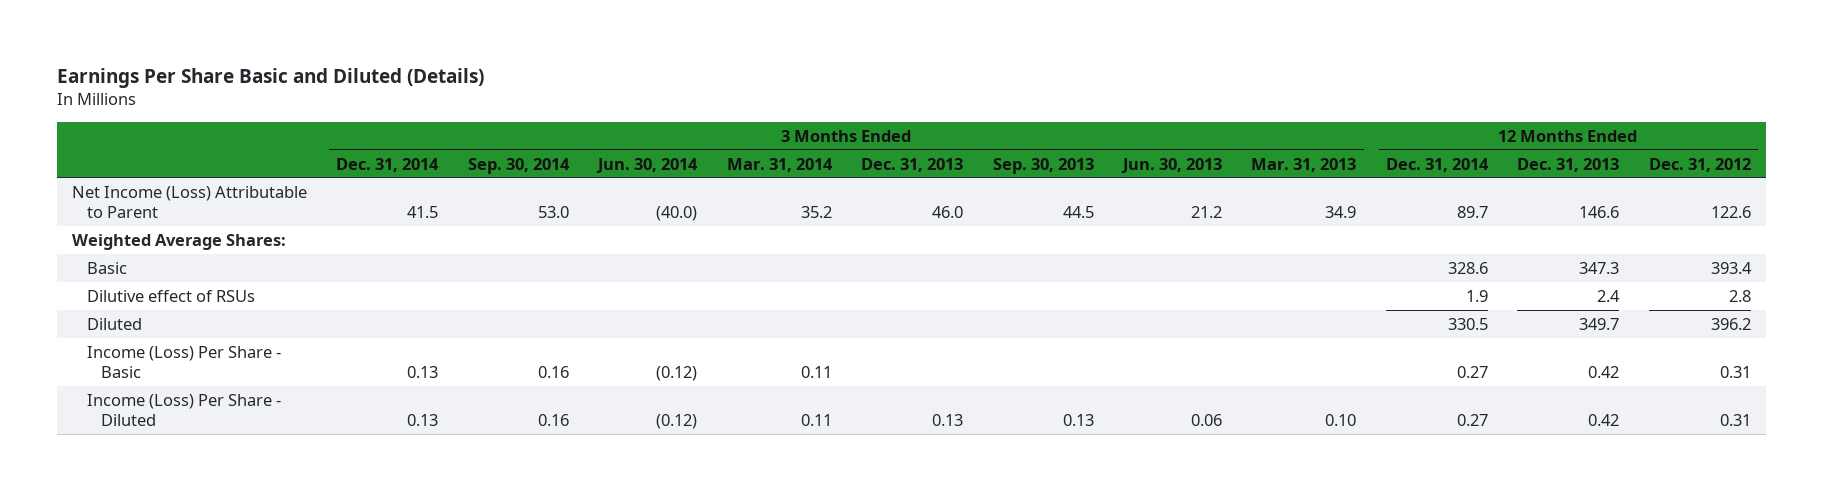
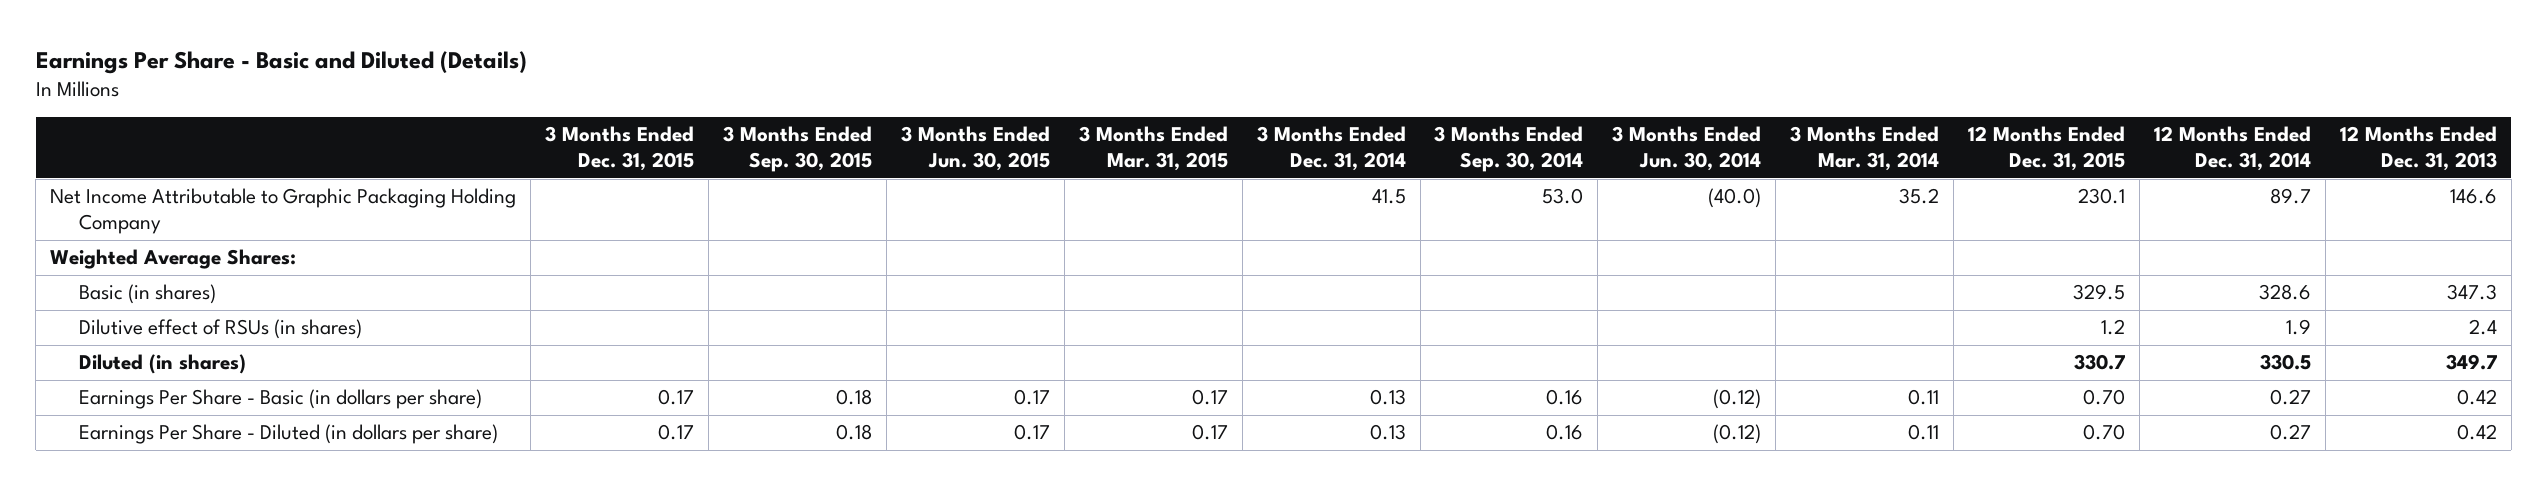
[56,67,484,88] Earnings Per Share Basic and Diluted (Details) -> [35,51,527,75] Earnings Per Share - Basic and Diluted (Details)
[861,157,964,172] Dec. 31, 2013 -> none
[992,157,1094,174] Sep. 30, 2013 -> none
[1120,157,1222,173] Jun. 30, 2013 -> none
[1251,157,1357,172] Mar. 31, 2013 -> none
[1648,157,1751,172] Dec. 31, 2012 -> none
none -> [545,126,695,172] 3 Months Ended Dec. 31, 2015
none -> [722,126,872,173] 3 Months Ended Sep. 30, 2015
none -> [900,126,1050,172] 3 Months Ended Jun. 30, 2015
none -> [1078,126,1228,172] 3 Months Ended Mar. 31, 2015
none -> [1968,126,2126,172] 12 Months Ended Dec. 31, 2015
[71,185,307,219] Net Income (Loss) Attributable to Parent -> [50,188,517,235] Net Income Attributable to Graphic Packaging Holding Company
[86,261,127,274] Basic -> [78,284,216,305] Basic (in shares)
[86,289,255,302] Dilutive effect of RSUs -> [78,319,362,340] Dilutive effect of RSUs (in shares)
[86,317,142,330] Diluted -> [78,354,246,375] Diluted (in shares)
[86,345,281,379] Income (Loss) Per Share - Basic -> [78,389,482,410] Earnings Per Share - Basic (in dollars per share)
[86,393,281,427] Income (Loss) Per Share - Diluted -> [78,424,498,445] Earnings Per Share - Diluted (in dollars per share)

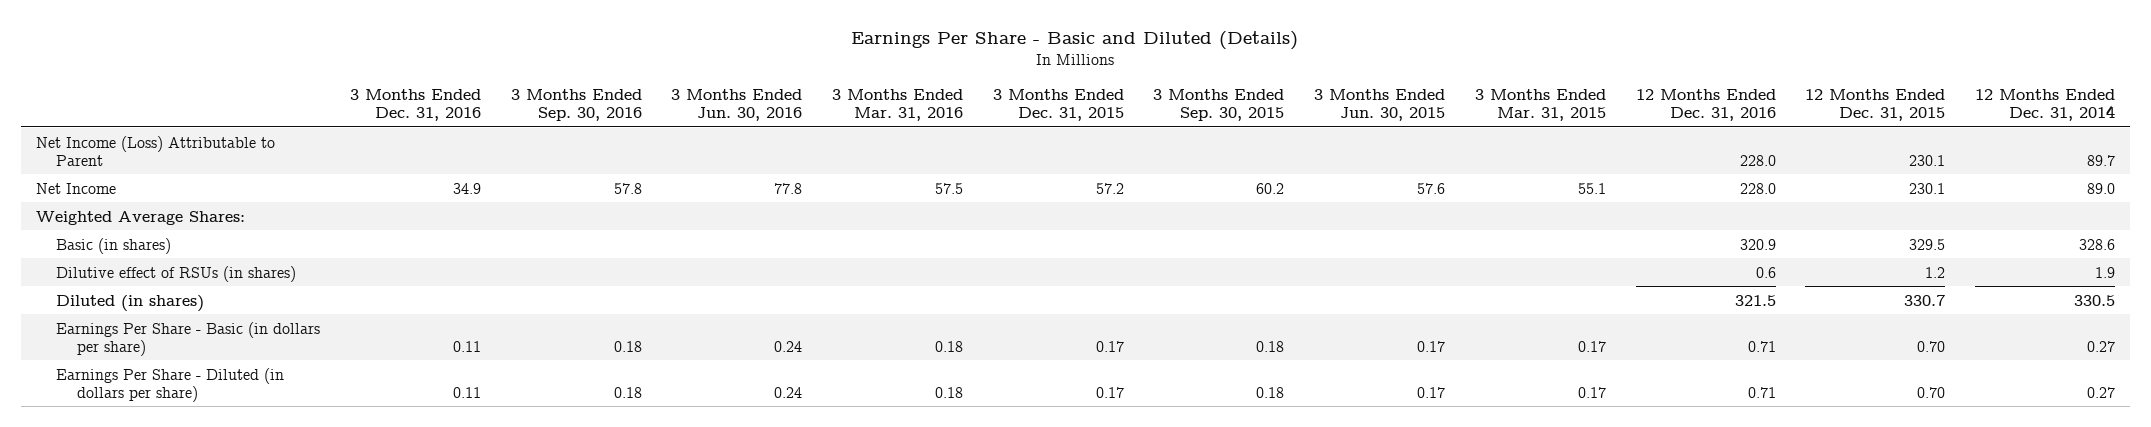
[1256,126,1406,172] 3 Months Ended Dec. 31, 2014 -> none
[1434,126,1584,173] 3 Months Ended Sep. 30, 2014 -> none
[1612,126,1762,172] 3 Months Ended Jun. 30, 2014 -> none
[1790,126,1940,172] 3 Months Ended Mar. 31, 2014 -> none
[2339,126,2497,172] 12 Months Ended Dec. 31, 2013 -> none
none -> [349,88,481,121] 3 Months Ended Dec. 31, 2016
none -> [510,88,642,121] 3 Months Ended Sep. 30, 2016
none -> [671,88,803,121] 3 Months Ended Jun. 30, 2016
none -> [832,88,964,121] 3 Months Ended Mar. 31, 2016
none -> [1635,88,1776,121] 12 Months Ended Dec. 31, 2016
[50,188,517,235] Net Income Attributable to Graphic Packaging Holding Company -> [35,135,275,166] Net Income (Loss) Attributable to Parent
none -> [35,182,116,194] Net Income

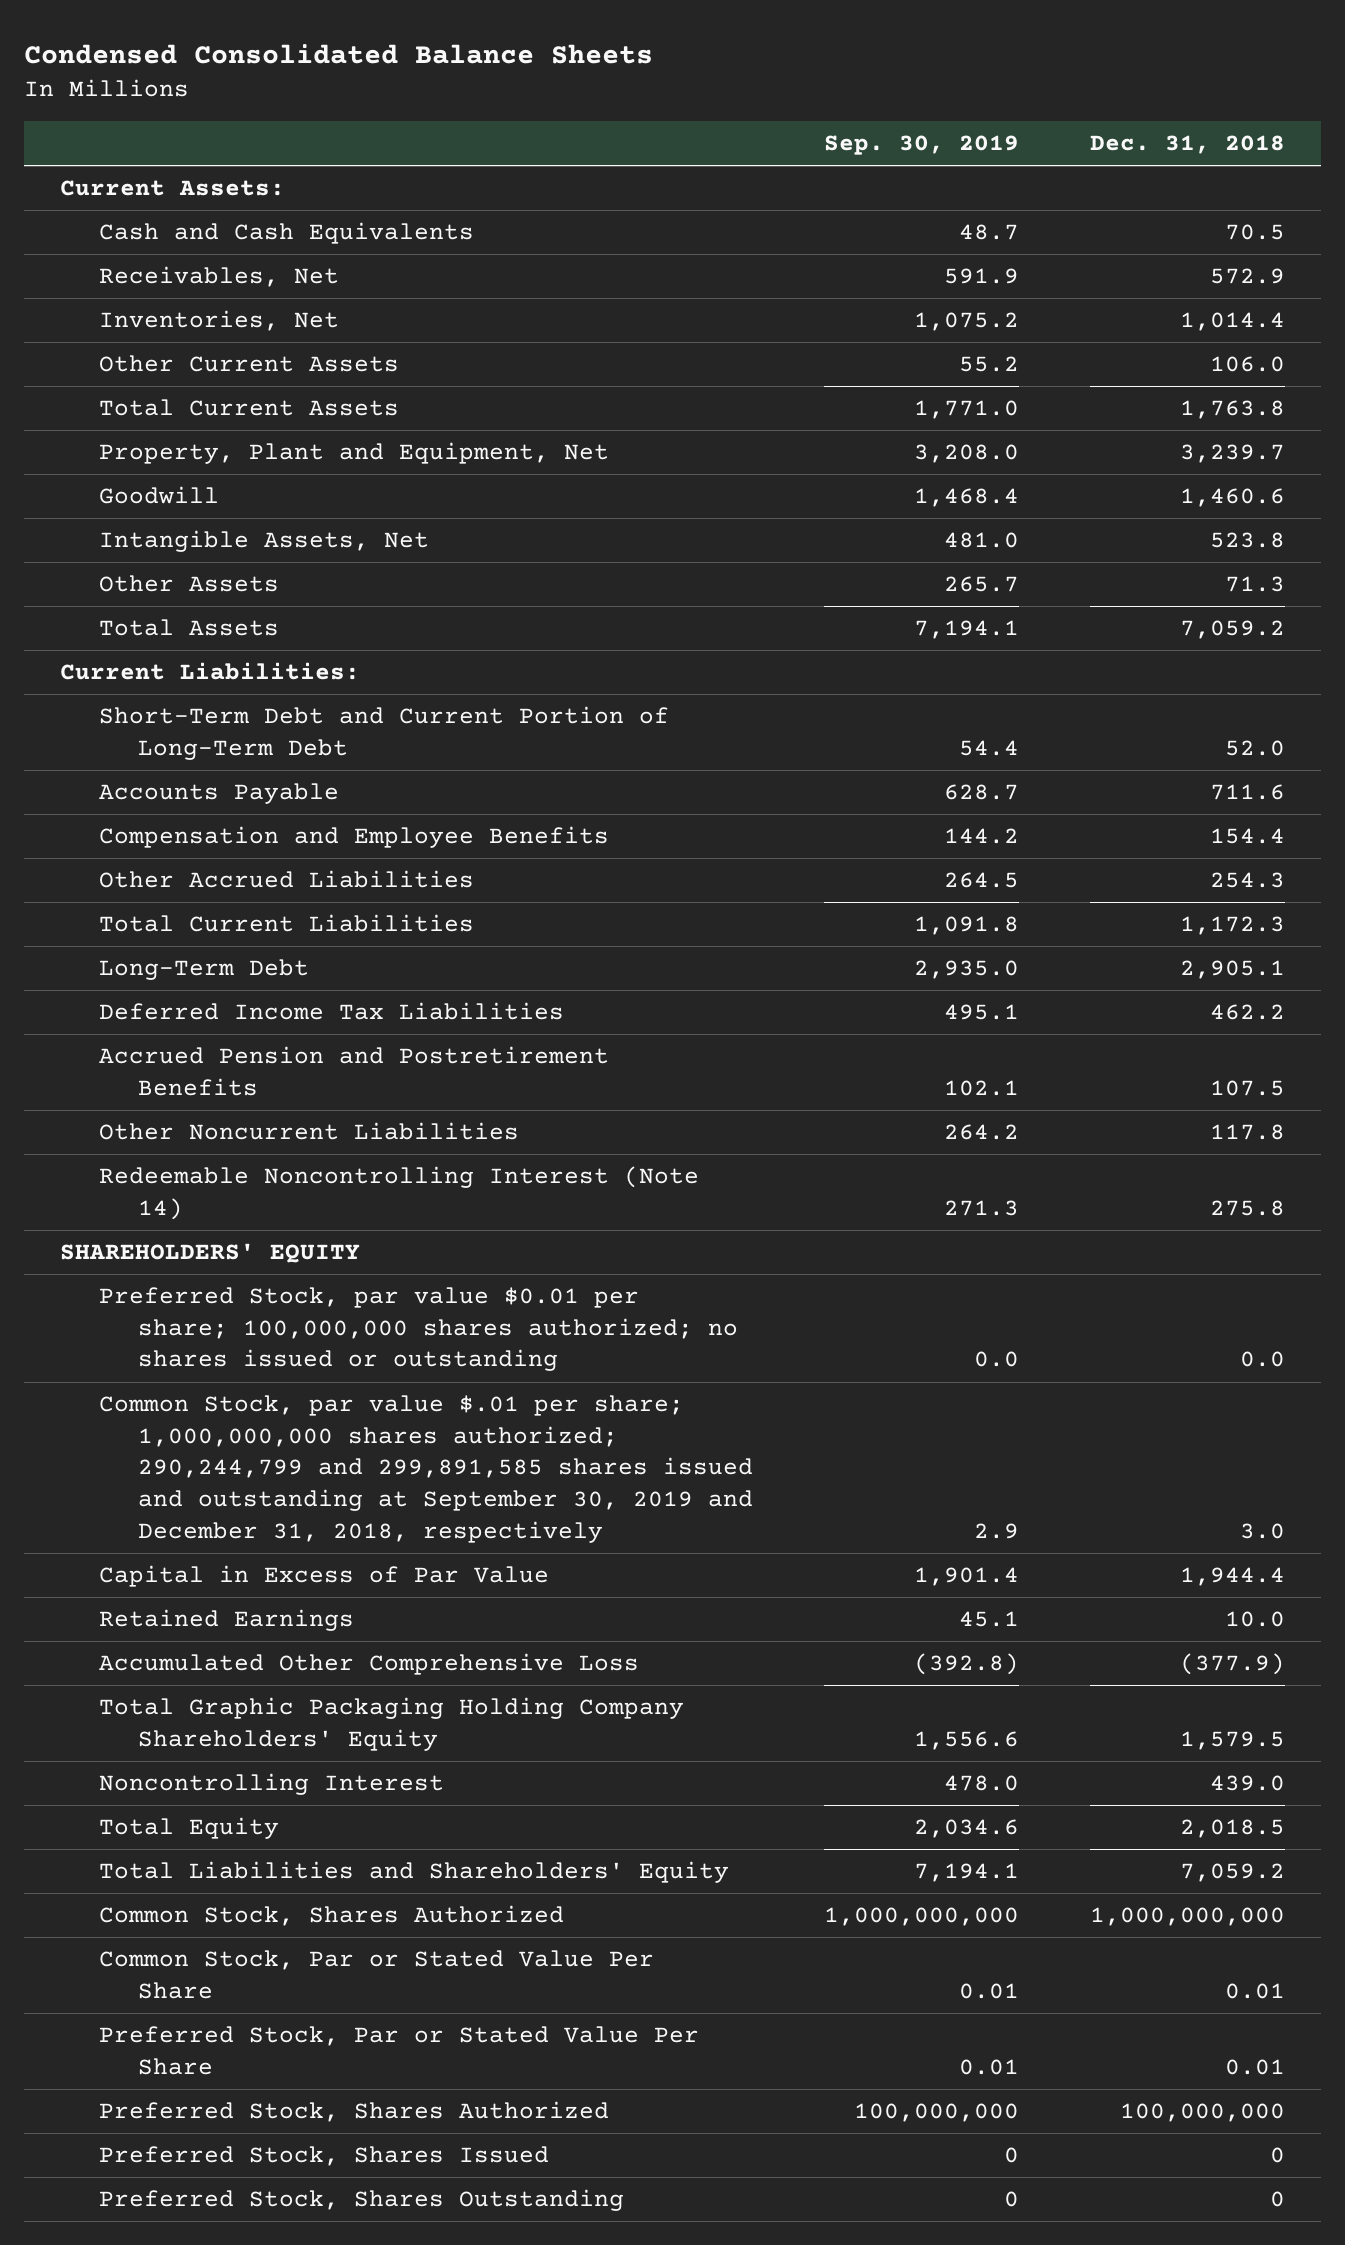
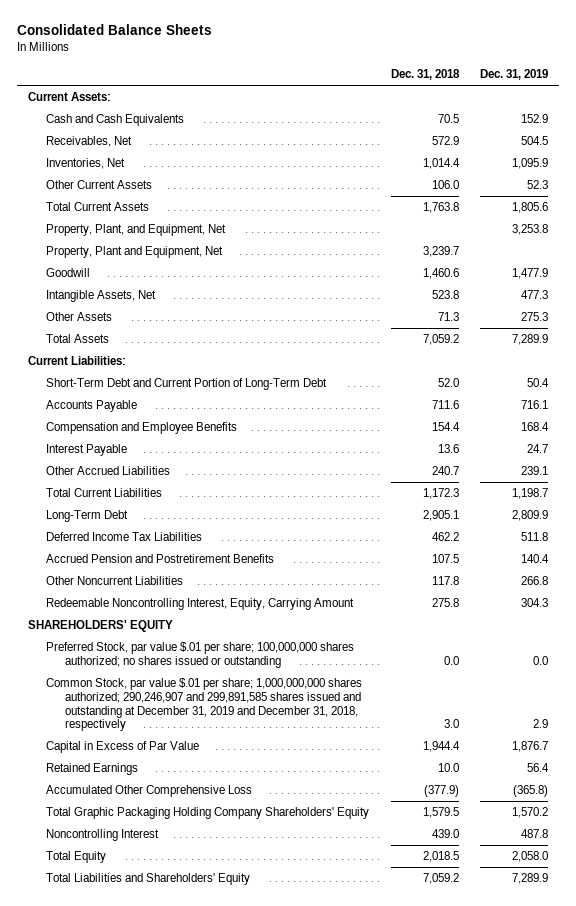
[24,43,654,64] Condensed Consolidated Balance Sheets -> [17,24,213,36] Consolidated Balance Sheets
[823,134,1019,155] Sep. 30, 2019 -> none
none -> [479,68,548,80] Dec. 31, 2019
none -> [46,224,227,237] Property, Plant, and Equipment, Net
none -> [46,444,128,457] Interest Payable
[1210,872,1286,889] 254.3 -> [431,466,459,476] 240.7
[98,1166,699,1220] Redeemable Noncontrolling Interest (Note 14) -> [46,598,355,611] Redeemable Noncontrolling Interest, Equity, Carrying Amount
[98,1287,738,1372] Preferred Stock, par value $0.01 per share; 100,000,000 shares authorized; no shares issued or outstanding -> [46,642,355,668] Preferred Stock, par value $.01 per share; 100,000,000 shares authorized; no shares issued or outstanding
[98,1395,753,1543] Common Stock, par value $.01 per share; 1,000,000,000 shares authorized; 290,244,799 and 299,891,585 shares issued and outstanding at September 30, 2019 and December 31, 2018, respectively -> [46,678,363,732] Common Stock, par value $.01 per share; 1,000,000,000 shares authorized; 290,246,907 and 299,891,585 shares issued and outstanding at December 31, 2019 and December 31, 2018, respectively
[98,1905,564,1927] Common Stock, Shares Authorized -> none
[98,1950,654,1999] Common Stock, Par or Stated Value Per Share -> none
[98,2026,699,2075] Preferred Stock, Par or Stated Value Per Share -> none
[98,2101,609,2123] Preferred Stock, Shares Authorized -> none
[98,2146,549,2167] Preferred Stock, Shares Issued -> none
[98,2189,624,2212] Preferred Stock, Shares Outstanding -> none

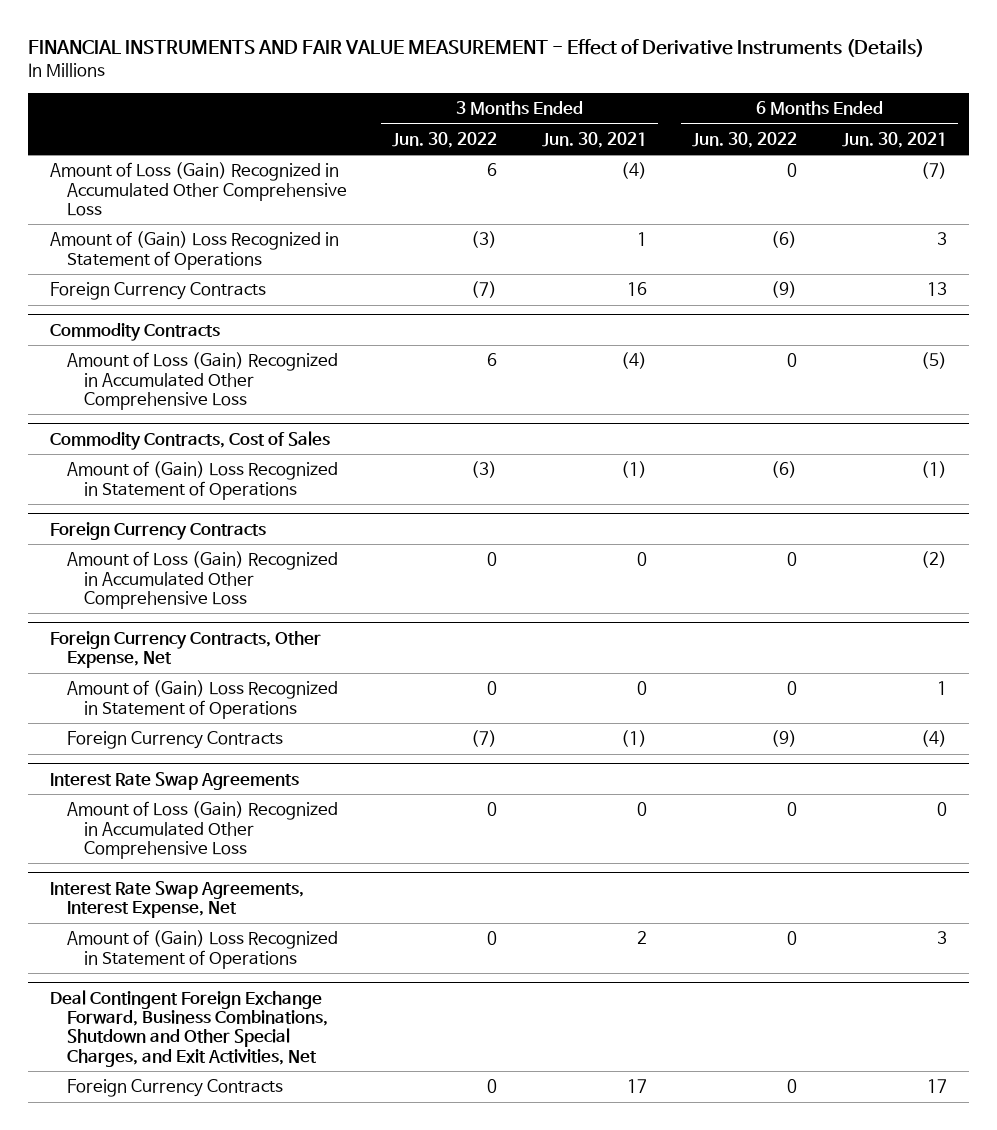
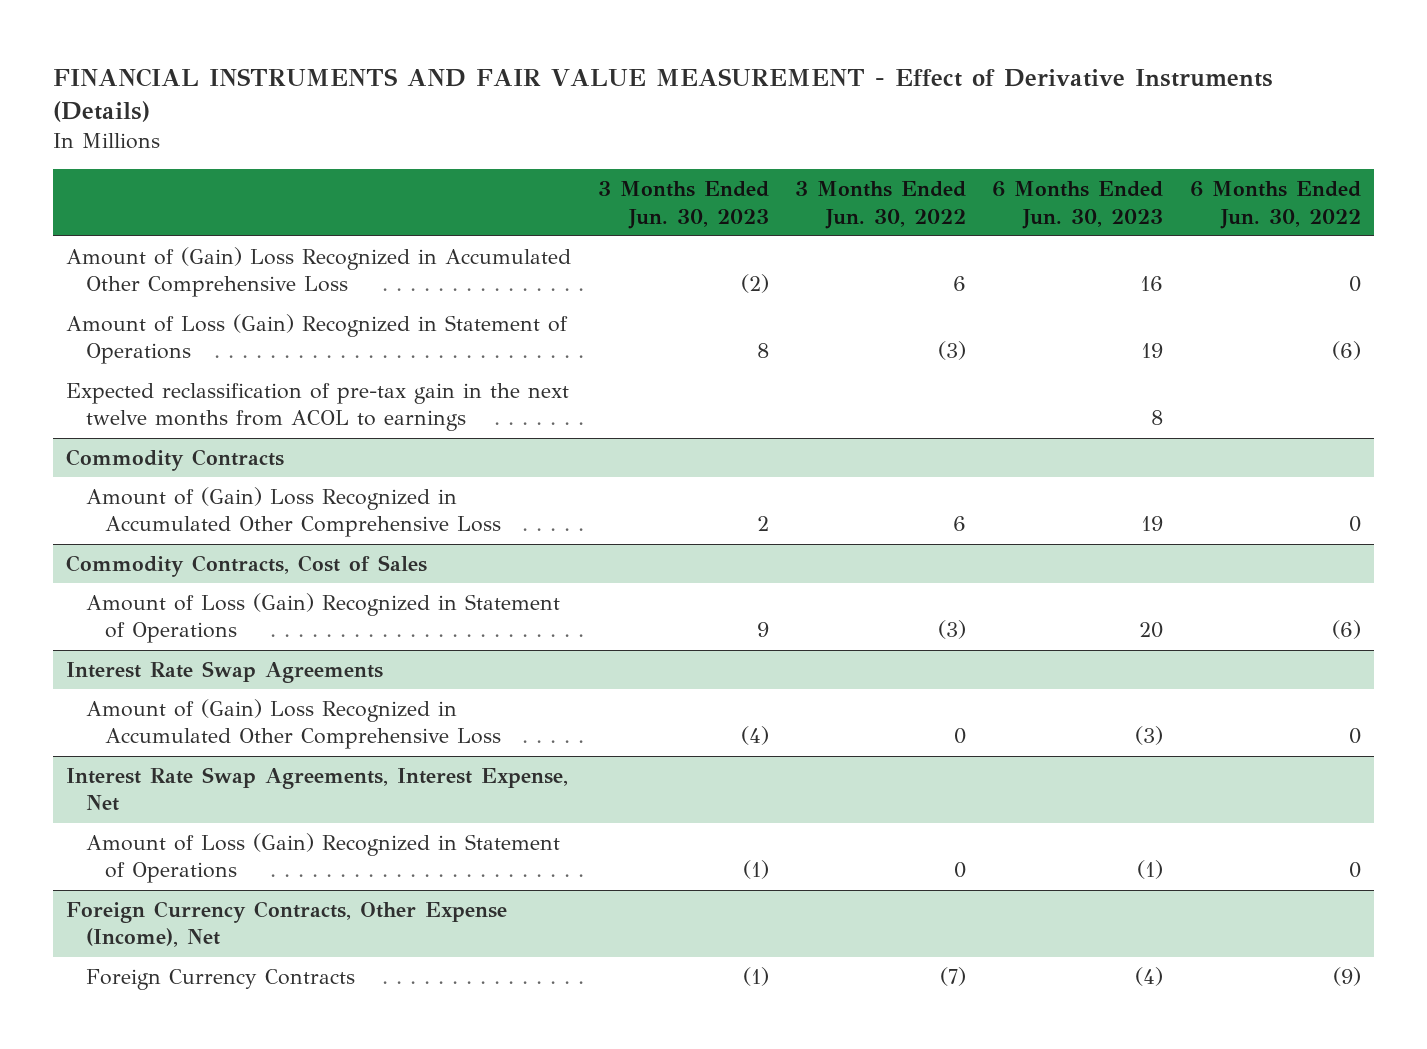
[542,132,648,149] Jun. 30, 2021 -> none
[841,132,947,149] Jun. 30, 2021 -> none
none -> [597,180,769,229] 3 Months Ended Jun. 30, 2023
none -> [992,180,1164,229] 6 Months Ended Jun. 30, 2023
[50,282,267,301] Foreign Currency Contracts -> none
[50,162,348,216] Amount of Loss (Gain) Recognized in Accumulated Other Comprehensive Loss -> [66,246,572,298] Amount of (Gain) Loss Recognized in Accumulated Other Comprehensive Loss
[50,231,340,270] Amount of (Gain) Loss Recognized in Statement of Operations -> [66,313,569,365] Amount of Loss (Gain) Recognized in Statement of Operations
none -> [66,382,570,432] Expected reclassification of pre-tax gain in the next twelve months from ACOL to earnings
[67,352,339,410] Amount of Loss (Gain) Recognized in Accumulated Other Comprehensive Loss -> [85,486,501,538] Amount of (Gain) Loss Recognized in Accumulated Other Comprehensive Loss
[50,522,267,541] Foreign Currency Contracts -> none
[67,551,339,609] Amount of Loss (Gain) Recognized in Accumulated Other Comprehensive Loss -> none
[50,631,322,669] Foreign Currency Contracts, Other Expense, Net -> none
[67,680,339,719] Amount of (Gain) Loss Recognized in Statement of Operations -> none
[67,731,284,750] Foreign Currency Contracts -> none
[67,461,339,500] Amount of (Gain) Loss Recognized in Statement of Operations -> [85,592,560,644] Amount of Loss (Gain) Recognized in Statement of Operations
[67,801,339,859] Amount of Loss (Gain) Recognized in Accumulated Other Comprehensive Loss -> [85,698,501,750] Amount of (Gain) Loss Recognized in Accumulated Other Comprehensive Loss
[50,990,329,1067] Deal Contingent Foreign Exchange Forward, Business Combinations, Shutdown and Other Special Charges, and Exit Activities, Net -> none
[67,930,339,969] Amount of (Gain) Loss Recognized in Statement of Operations -> [85,832,560,884] Amount of Loss (Gain) Recognized in Statement of Operations
none -> [66,900,508,948] Foreign Currency Contracts, Other Expense (Income), Net
[487,1079,498,1094] 0 -> [939,966,966,986] (7)
[787,1079,798,1094] 0 -> [1332,966,1361,986] (9)

